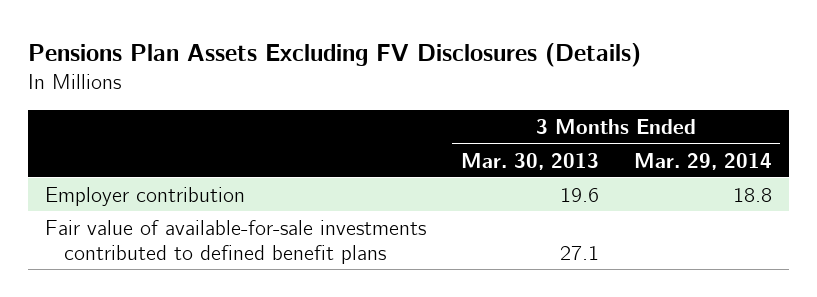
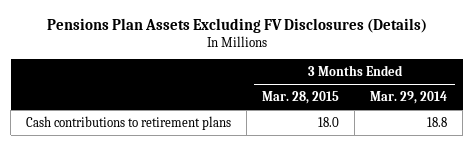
[461,152,600,170] Mar. 30, 2013 -> none
none -> [262,91,340,105] Mar. 28, 2015
[45,219,427,264] Fair value of available-for-sale investments contributed to defined benefit plans -> none
[45,186,246,206] Employer contribution -> [26,115,232,130] Cash contributions to retirement plans

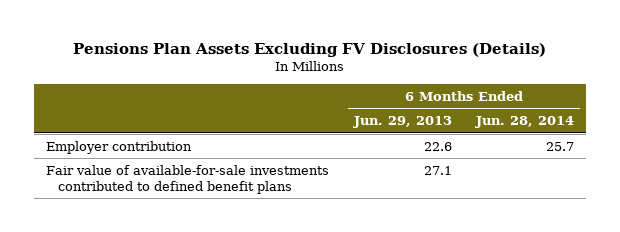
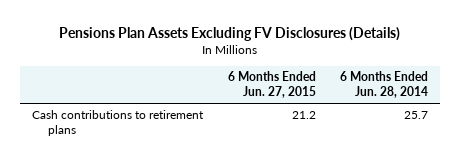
[352,116,452,129] Jun. 29, 2013 -> none
none -> [227,71,316,99] 6 Months Ended Jun. 27, 2015
[46,164,330,194] Fair value of available-for-sale investments contributed to defined benefit plans -> none
[46,140,193,154] Employer contribution -> [32,110,205,137] Cash contributions to retirement plans

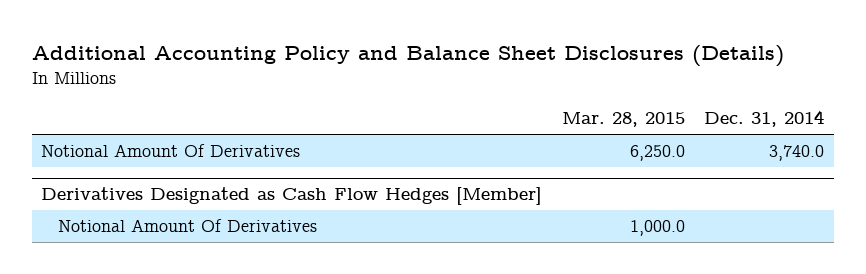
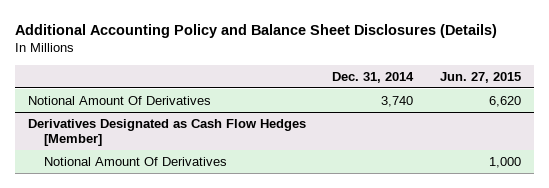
[561,112,685,128] Mar. 28, 2015 -> none
none -> [439,71,521,83] Jun. 27, 2015
[769,145,825,162] 3,740.0 -> [381,95,414,107] 3,740

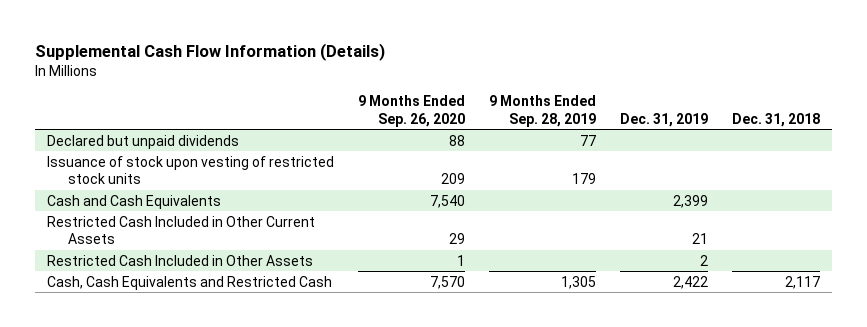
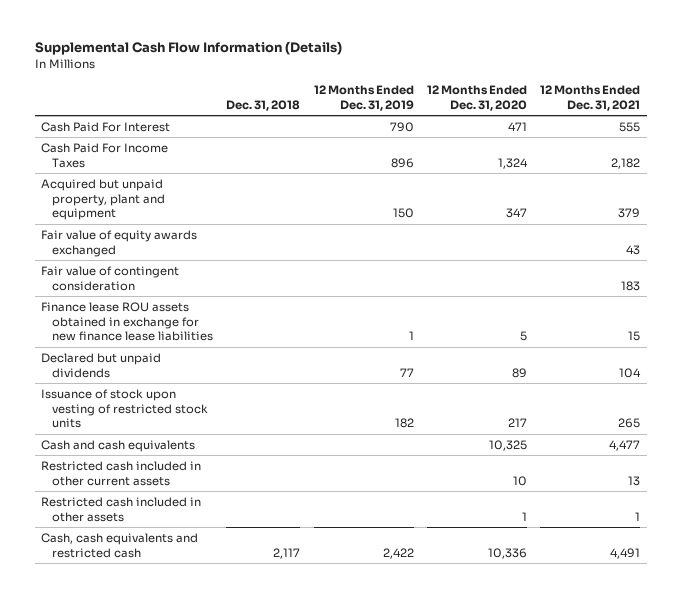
[358,95,466,127] 9 Months Ended Sep. 26, 2020 -> none
[489,95,597,127] 9 Months Ended Sep. 28, 2019 -> none
[620,112,709,127] Dec. 31, 2019 -> none
none -> [313,85,414,111] 12 Months Ended Dec. 31, 2019
none -> [426,85,527,111] 12 Months Ended Dec. 31, 2020
none -> [539,85,640,111] 12 Months Ended Dec. 31, 2021
none -> [41,121,171,132] Cash Paid For Interest
none -> [41,142,169,168] Cash Paid For Income Taxes
none -> [41,178,166,221] Acquired but unpaid property, plant and equipment
none -> [41,229,198,257] Fair value of equity awards exchanged
none -> [41,265,180,291] Fair value of contingent consideration
none -> [41,301,214,342] Finance lease ROU assets obtained in exchange for new finance lease liabilities
[47,194,222,209] Cash and Cash Equivalents -> [41,439,196,452] Cash and cash equivalents
[47,215,316,245] Restricted Cash Included in Other Current Assets -> [41,460,202,486] Restricted cash included in other current assets
[47,254,314,266] Restricted Cash Included in Other Assets -> [41,496,202,522] Restricted cash included in other assets
[47,275,333,290] Cash, Cash Equivalents and Restricted Cash -> [41,532,199,558] Cash, cash equivalents and restricted cash

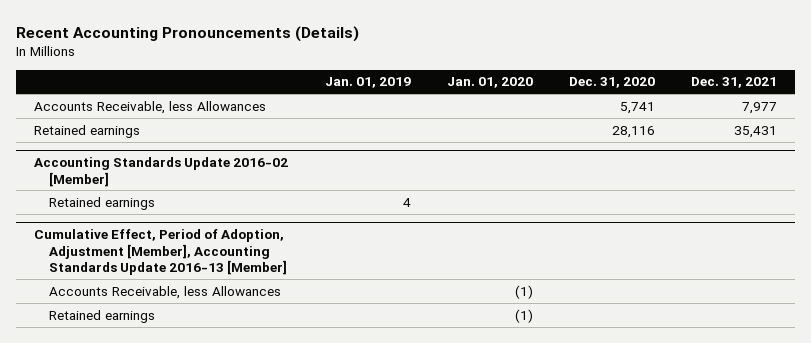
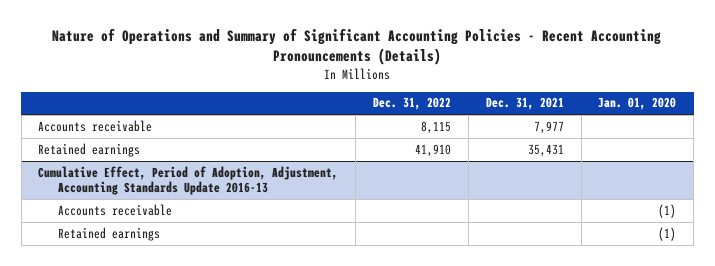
[16,25,360,42] Recent Accounting Pronouncements (Details) -> [52,28,662,66] Nature of Operations and Summary of Significant Accounting Policies - Recent Accounting Pronouncements (Details)
[324,77,411,89] Jan. 01, 2019 -> none
[568,77,655,89] Dec. 31, 2020 -> none
none -> [373,97,452,111] Dec. 31, 2022
[34,100,267,114] Accounts Receivable, less Allowances -> [38,119,153,132] Accounts receivable
[34,156,289,187] Accounting Standards Update 2016-02 [Member] -> none
[49,196,156,210] Retained earnings -> none
[34,228,288,276] Cumulative Effect, Period of Adoption, Adjustment [Member], Accounting Standards Update 2016-13 [Member] -> [38,165,339,196] Cumulative Effect, Period of Adoption, Adjustment, Accounting Standards Update 2016-13
[49,285,282,299] Accounts Receivable, less Allowances -> [58,203,173,216] Accounts receivable

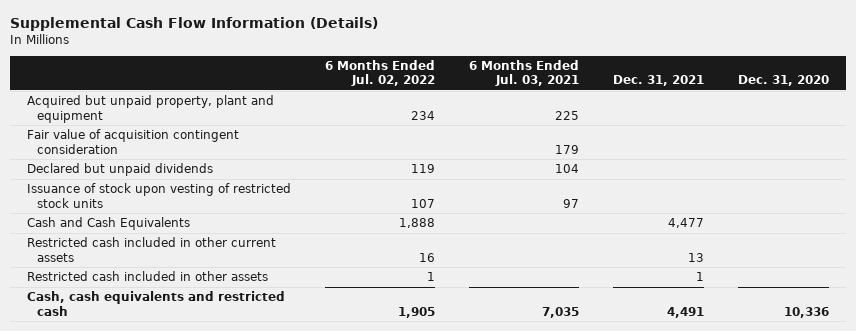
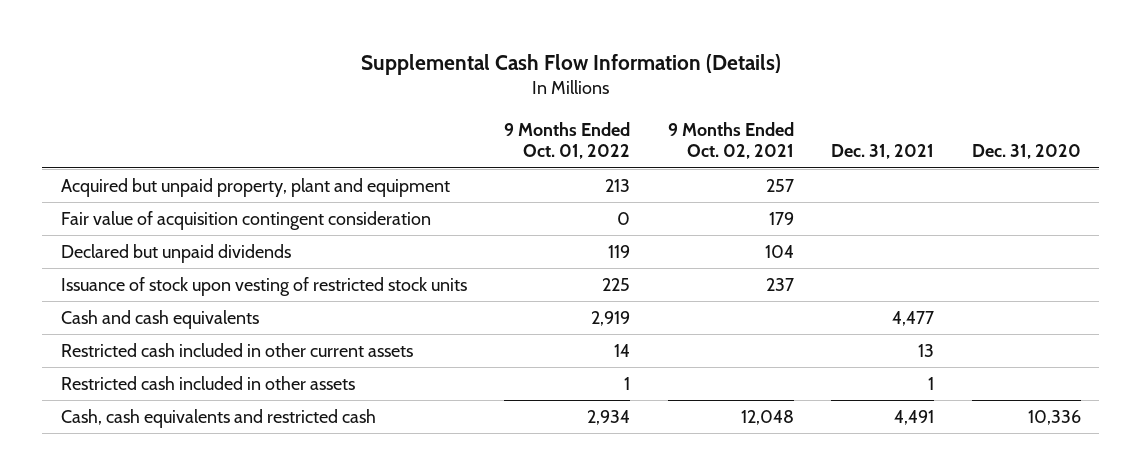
[325,59,436,87] 6 Months Ended Jul. 02, 2022 -> none
[469,59,580,87] 6 Months Ended Jul. 03, 2021 -> none
none -> [504,121,631,160] 9 Months Ended Oct. 01, 2022
none -> [667,121,794,160] 9 Months Ended Oct. 02, 2021
[27,217,191,231] Cash and Cash Equivalents -> [60,310,259,330] Cash and cash equivalents

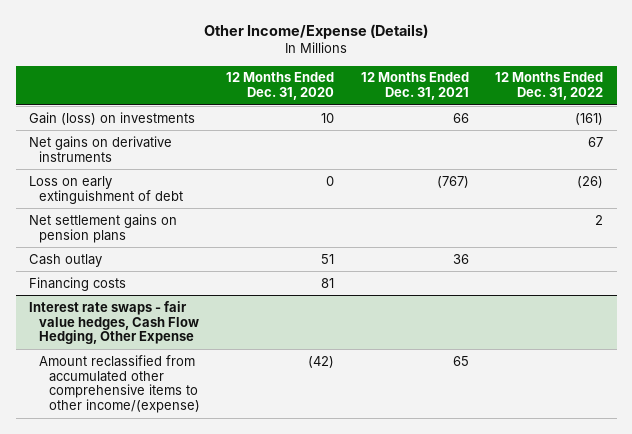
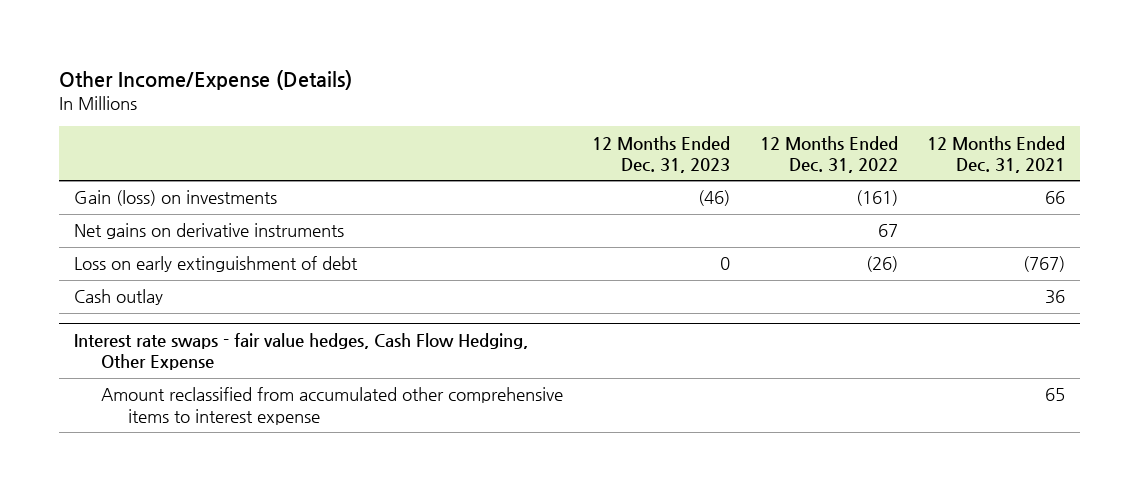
[226,72,335,101] 12 Months Ended Dec. 31, 2020 -> none
none -> [592,135,731,173] 12 Months Ended Dec. 31, 2023
[28,213,177,243] Net settlement gains on pension plans -> none
[28,276,126,291] Financing costs -> none
[38,354,200,414] Amount reclassified from accumulated other comprehensive items to other income/(expense) -> [101,387,564,425] Amount reclassified from accumulated other comprehensive items to interest expense

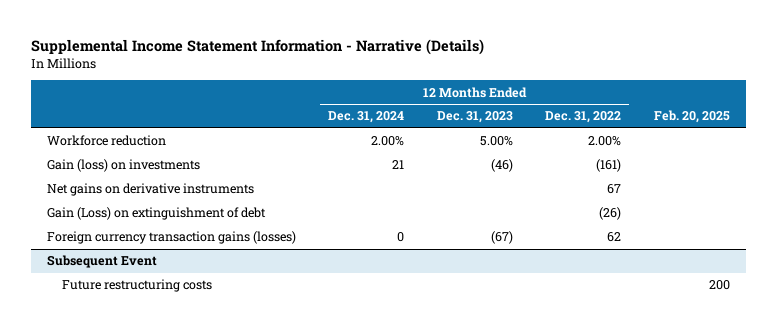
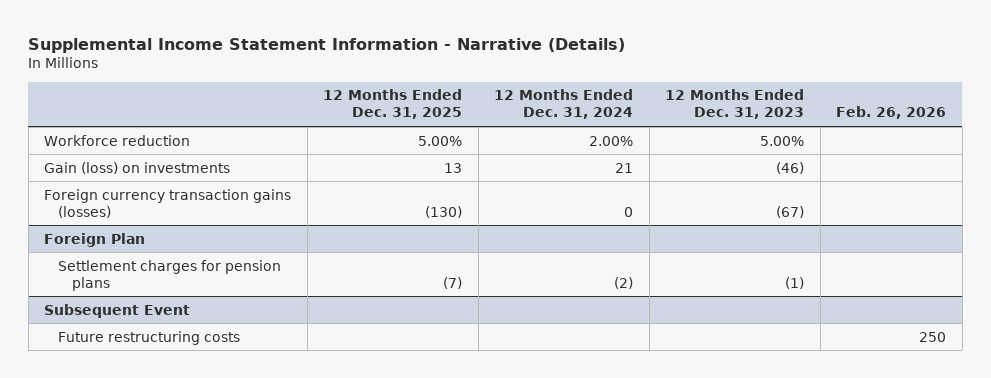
[545,111,622,124] Dec. 31, 2022 -> none
[653,110,730,124] Feb. 20, 2025 -> none
none -> [323,89,463,120] 12 Months Ended Dec. 31, 2025
none -> [836,106,947,120] Feb. 26, 2026
[46,183,254,197] Net gains on derivative instruments -> none
[46,207,266,221] Gain (Loss) on extinguishment of debt -> none
none -> [44,232,146,247] Foreign Plan
none -> [58,259,282,291] Settlement charges for pension plans

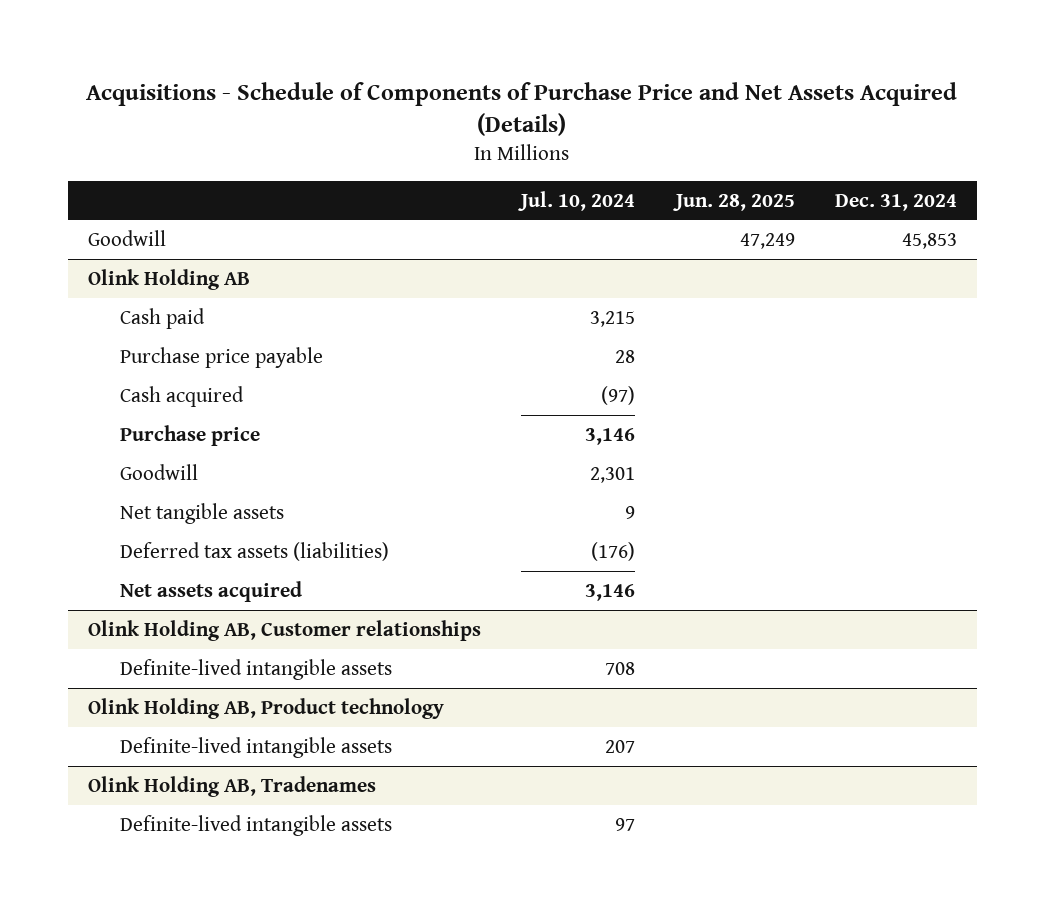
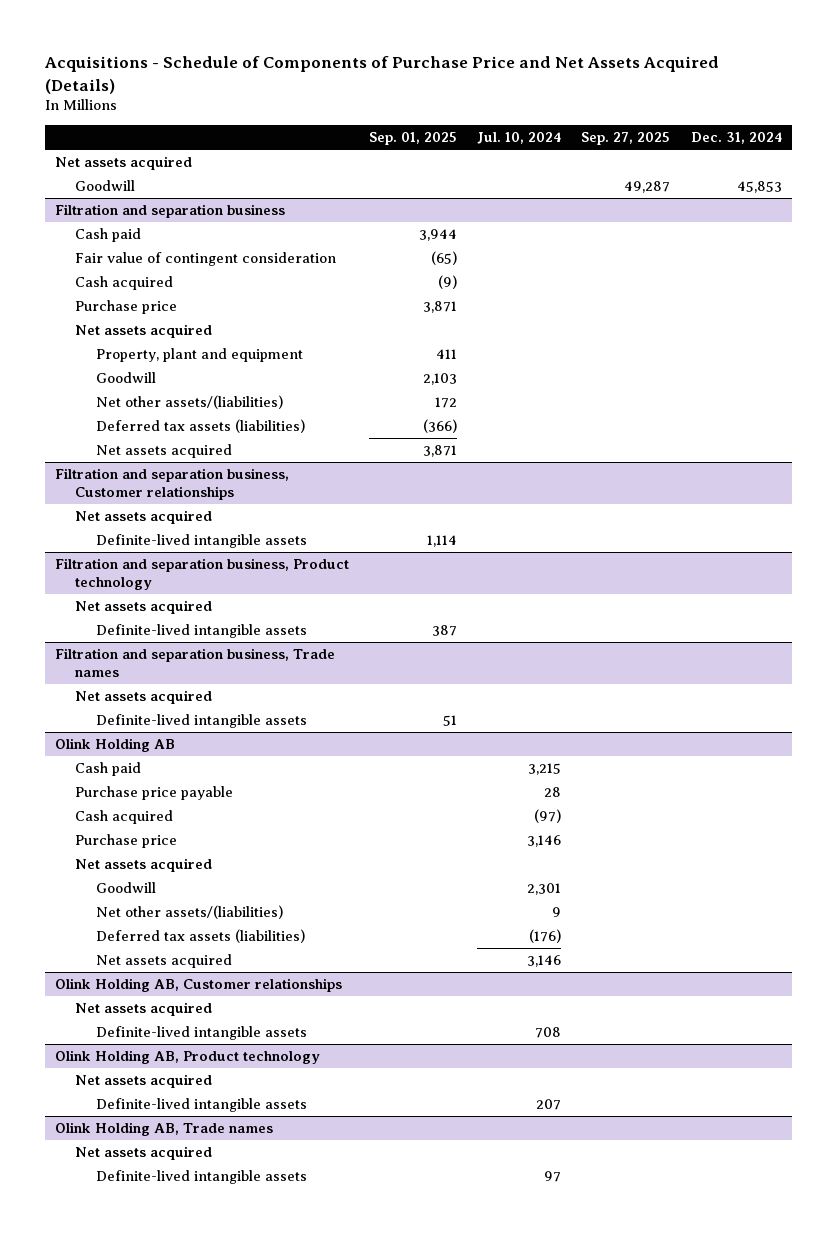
[672,193,795,211] Jun. 28, 2025 -> none
none -> [369,132,458,146] Sep. 01, 2025
none -> [581,132,671,146] Sep. 27, 2025
none -> [55,156,193,171] Net assets acquired
none -> [55,204,286,219] Filtration and separation business
none -> [75,228,142,243] Cash paid
none -> [75,252,337,267] Fair value of contingent consideration
none -> [75,276,174,291] Cash acquired
none -> [75,300,178,315] Purchase price
none -> [75,324,213,339] Net assets acquired
none -> [95,348,303,363] Property, plant and equipment
none -> [95,372,156,384] Goodwill
none -> [95,395,283,410] Net other assets/(liabilities)
none -> [95,419,305,434] Deferred tax assets (liabilities)
none -> [95,444,232,459] Net assets acquired
none -> [55,468,290,501] Filtration and separation business, Customer relationships
none -> [75,510,213,525] Net assets acquired
none -> [95,534,307,549] Definite-lived intangible assets
none -> [55,558,350,591] Filtration and separation business, Product technology
none -> [75,600,213,615] Net assets acquired
none -> [95,624,307,639] Definite-lived intangible assets
none -> [55,648,336,678] Filtration and separation business, Trade names
none -> [75,690,213,705] Net assets acquired
none -> [95,714,307,729] Definite-lived intangible assets
none -> [75,858,213,873] Net assets acquired
[119,502,284,524] Net tangible assets -> none
none -> [95,905,283,920] Net other assets/(liabilities)
none -> [75,1002,213,1017] Net assets acquired
none -> [75,1074,213,1089] Net assets acquired
[88,775,377,797] Olink Holding AB, Tradenames -> [55,1122,274,1137] Olink Holding AB, Trade names
none -> [75,1146,213,1161] Net assets acquired

